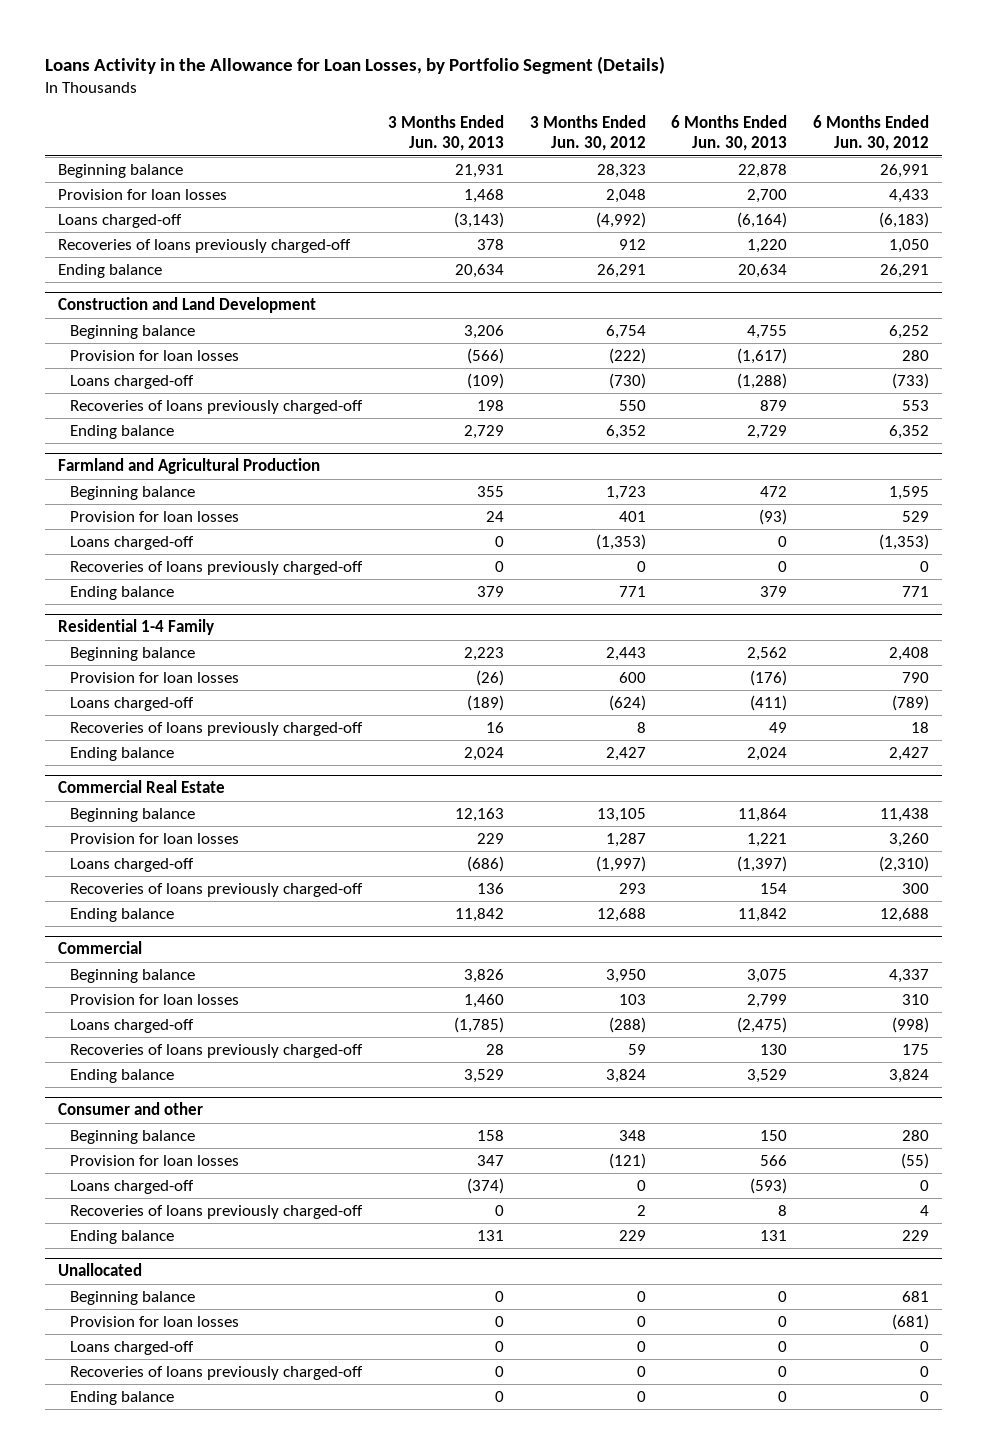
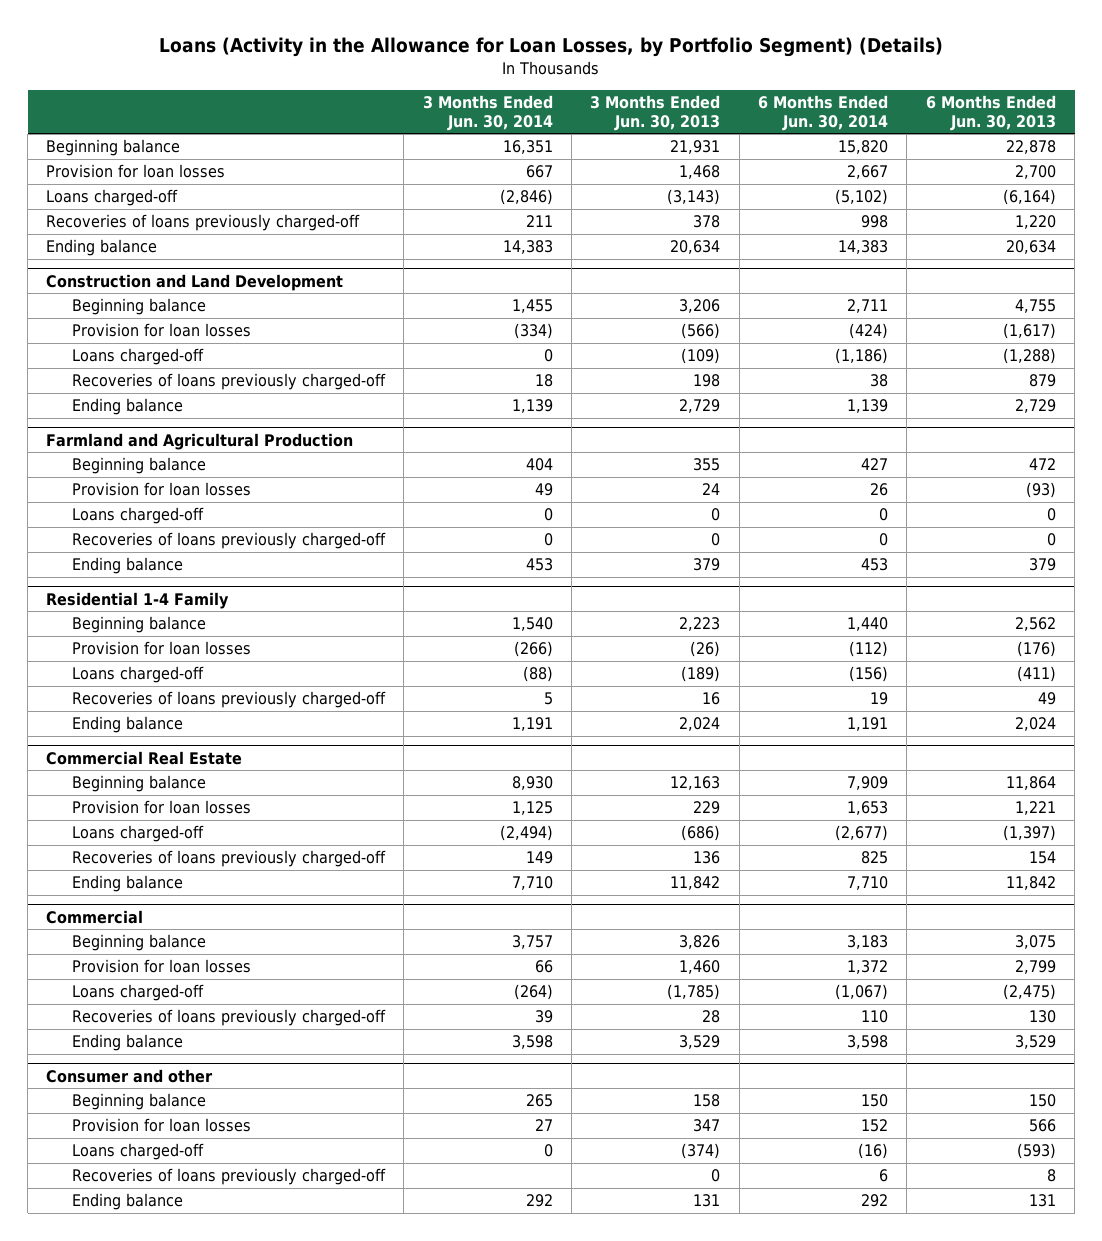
[44,55,665,74] Loans Activity in the Allowance for Loan Losses, by Portfolio Segment (Details) -> [159,37,944,58] Loans (Activity in the Allowance for Loan Losses, by Portfolio Segment) (Details)
[529,114,646,152] 3 Months Ended Jun. 30, 2012 -> none
[813,114,930,152] 6 Months Ended Jun. 30, 2012 -> none
none -> [422,94,553,131] 3 Months Ended Jun. 30, 2014
none -> [758,94,889,131] 6 Months Ended Jun. 30, 2014
[57,1263,142,1277] Unallocated -> none
[70,1291,196,1306] Beginning balance -> none
[70,1316,240,1328] Provision for loan losses -> none
[70,1341,195,1356] Loans charged-off -> none
[70,1366,364,1381] Recoveries of loans previously charged-off -> none
[70,1391,175,1406] Ending balance -> none

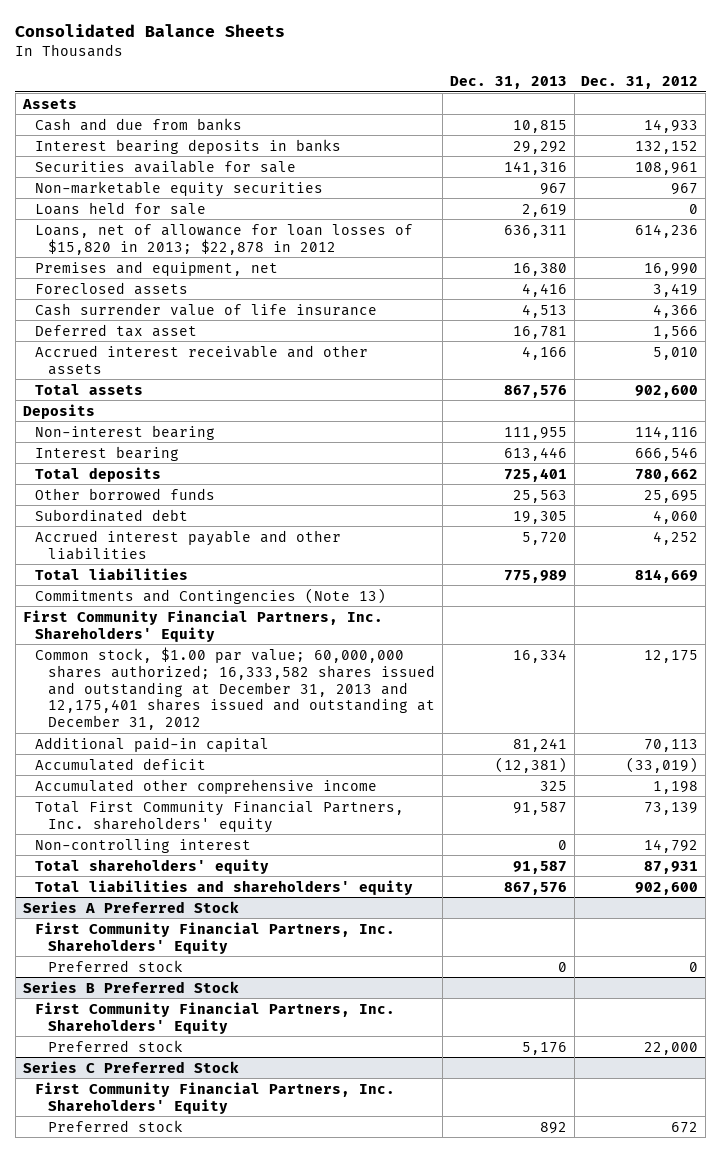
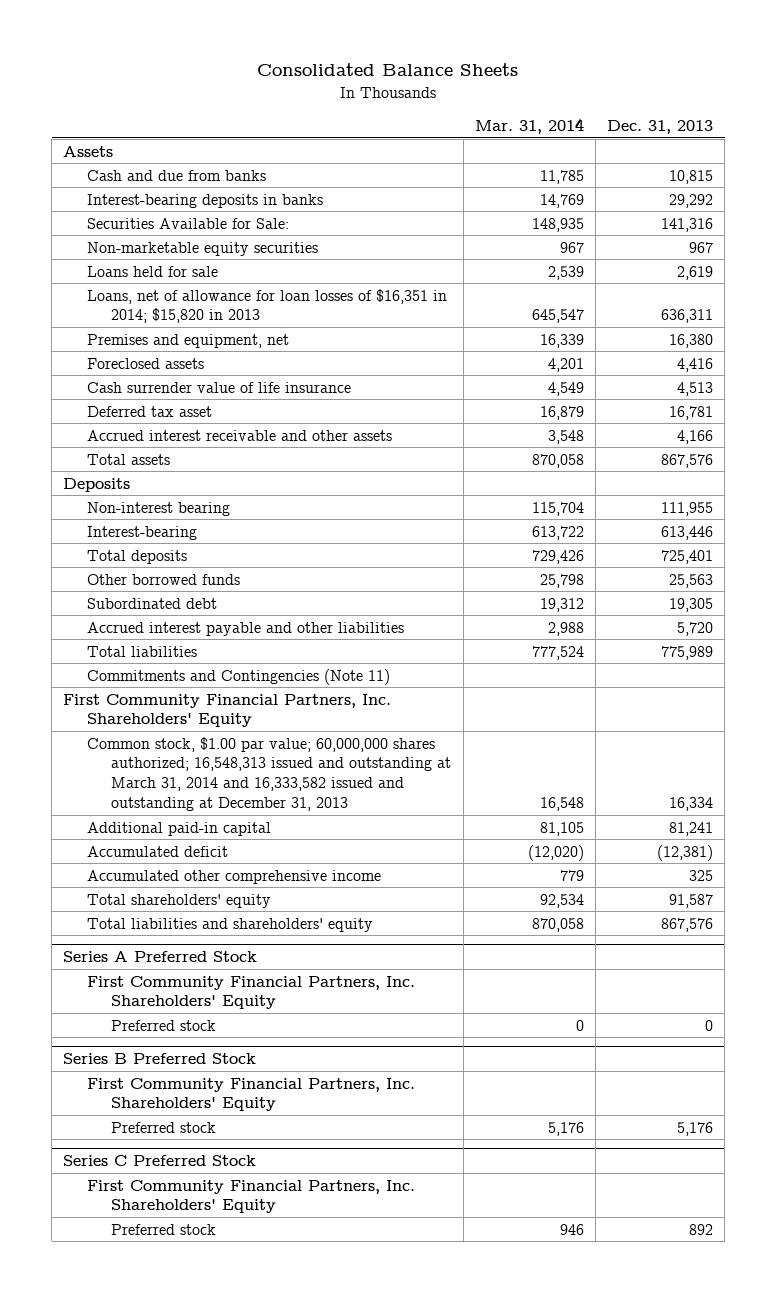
[581,76,699,90] Dec. 31, 2012 -> none
none -> [474,118,584,135] Mar. 31, 2014
[35,138,342,154] Interest bearing deposits in banks -> [87,193,324,208] Interest-bearing deposits in banks
[35,159,297,173] Securities available for sale -> [87,217,290,229] Securities Available for Sale:
[35,223,414,255] Loans, net of allowance for loan losses of $15,820 in 2013; $22,878 in 2012 -> [87,288,448,324] Loans, net of allowance for loan losses of $16,351 in 2014; $15,820 in 2013
[35,445,180,461] Interest bearing -> [87,525,198,540] Interest-bearing
[35,587,387,604] Commitments and Contingencies (Note 13) -> [87,668,391,685] Commitments and Contingencies (Note 11)
[35,646,436,731] Common stock, $1.00 par value; 60,000,000 shares authorized; 16,333,582 shares issued and outstanding at December 31, 2013 and 12,175,401 shares issued and outstanding at December 31, 2012 -> [87,736,452,811] Common stock, $1.00 par value; 60,000,000 shares authorized; 16,548,313 issued and outstanding at March 31, 2014 and 16,333,582 issued and outstanding at December 31, 2013
[35,800,405,833] Total First Community Financial Partners, Inc. shareholders' equity -> none
[35,838,252,853] Non-controlling interest -> none

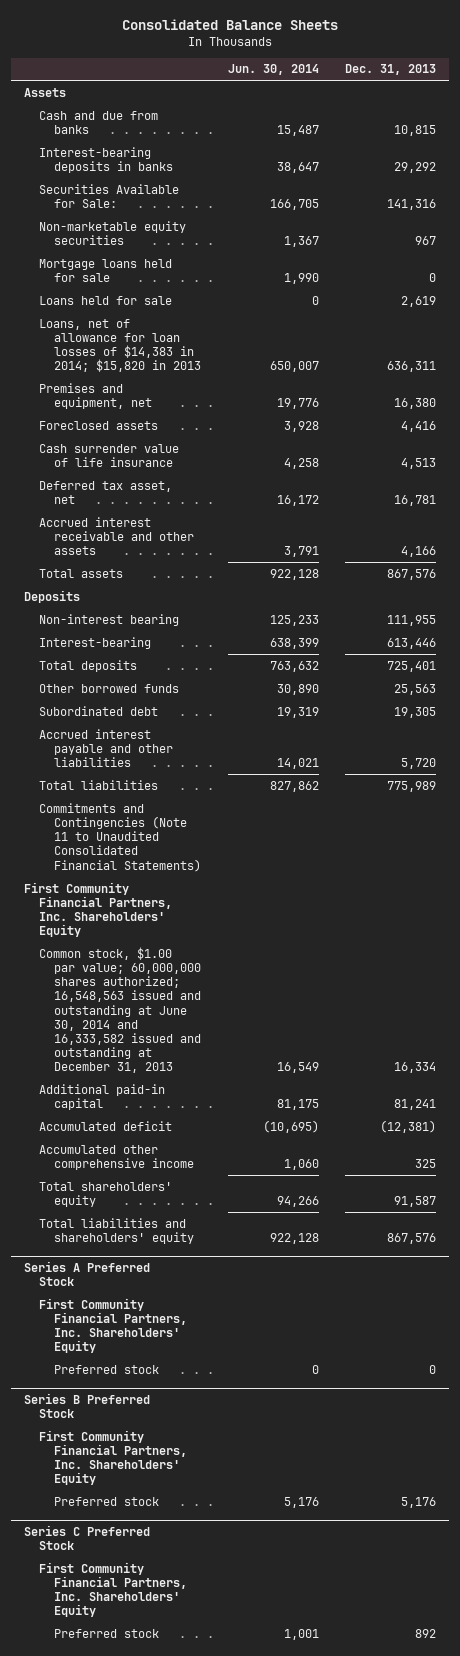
[474,118,584,135] Mar. 31, 2014 -> none
none -> [227,64,319,76] Jun. 30, 2014
none -> [39,258,173,283] Mortgage loans held for sale
[87,288,448,324] Loans, net of allowance for loan losses of $16,351 in 2014; $15,820 in 2013 -> [39,318,202,373] Loans, net of allowance for loan losses of $14,383 in 2014; $15,820 in 2013
[87,405,213,417] Deferred tax asset -> [39,480,173,505] Deferred tax asset, net
[87,668,391,685] Commitments and Contingencies (Note 11) -> [39,802,202,872] Commitments and Contingencies (Note 11 to Unaudited Consolidated Financial Statements)
[87,736,452,811] Common stock, $1.00 par value; 60,000,000 shares authorized; 16,548,313 issued and outstanding at March 31, 2014 and 16,333,582 issued and outstanding at December 31, 2013 -> [39,946,202,1074] Common stock, $1.00 par value; 60,000,000 shares authorized; 16,548,563 issued and outstanding at June 30, 2014 and 16,333,582 issued and outstanding at December 31, 2013

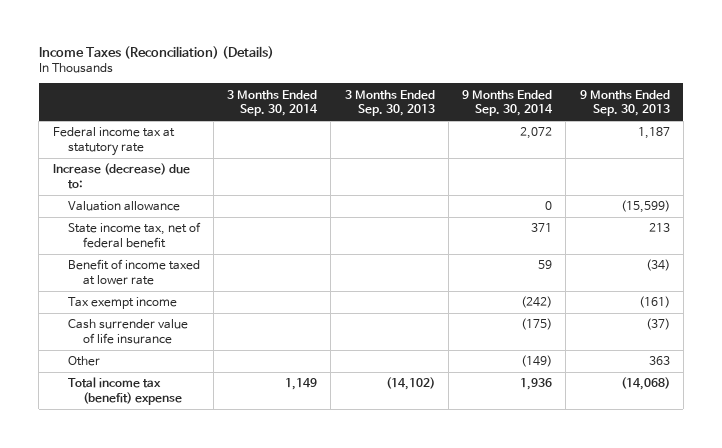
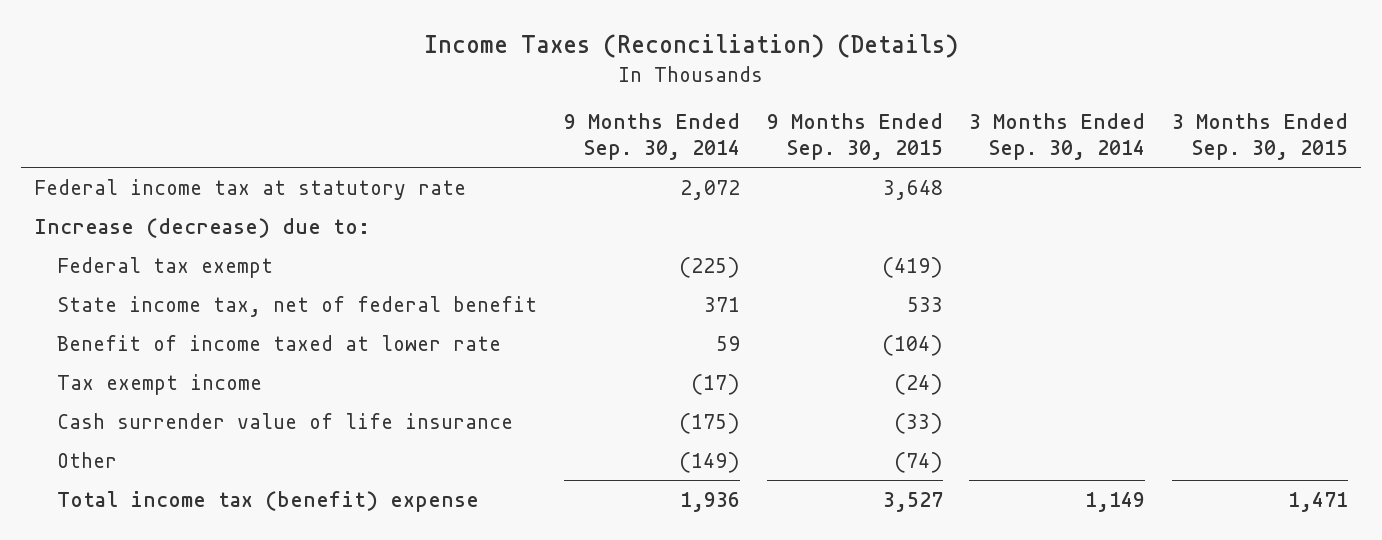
[344,89,435,117] 3 Months Ended Sep. 30, 2013 -> none
[579,89,670,117] 9 Months Ended Sep. 30, 2013 -> none
none -> [766,113,943,161] 9 Months Ended Sep. 30, 2015
none -> [1171,113,1348,161] 3 Months Ended Sep. 30, 2015
[67,201,180,212] Valuation allowance -> none
none -> [57,256,274,278] Federal tax exempt
[521,296,553,309] (242) -> [690,373,740,395] (17)

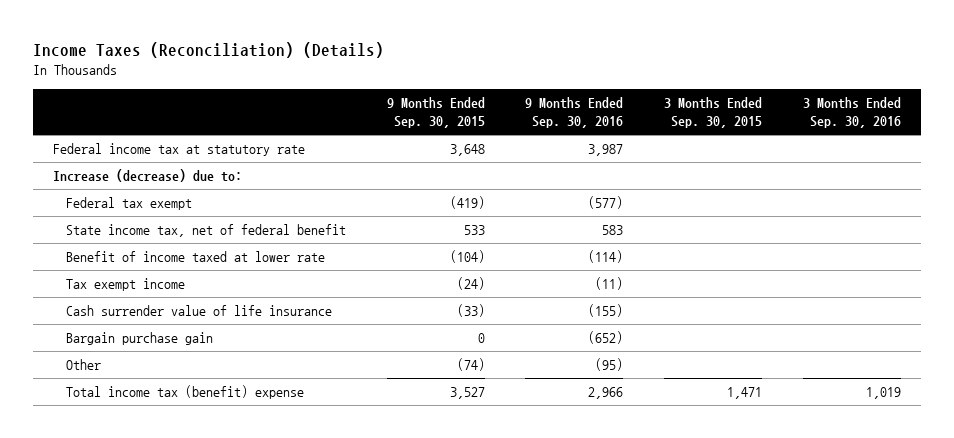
[563,113,740,161] 9 Months Ended Sep. 30, 2014 -> none
[969,113,1146,161] 3 Months Ended Sep. 30, 2014 -> none
none -> [525,96,624,129] 9 Months Ended Sep. 30, 2016
none -> [802,96,901,129] 3 Months Ended Sep. 30, 2016
none -> [66,332,214,346] Bargain purchase gain

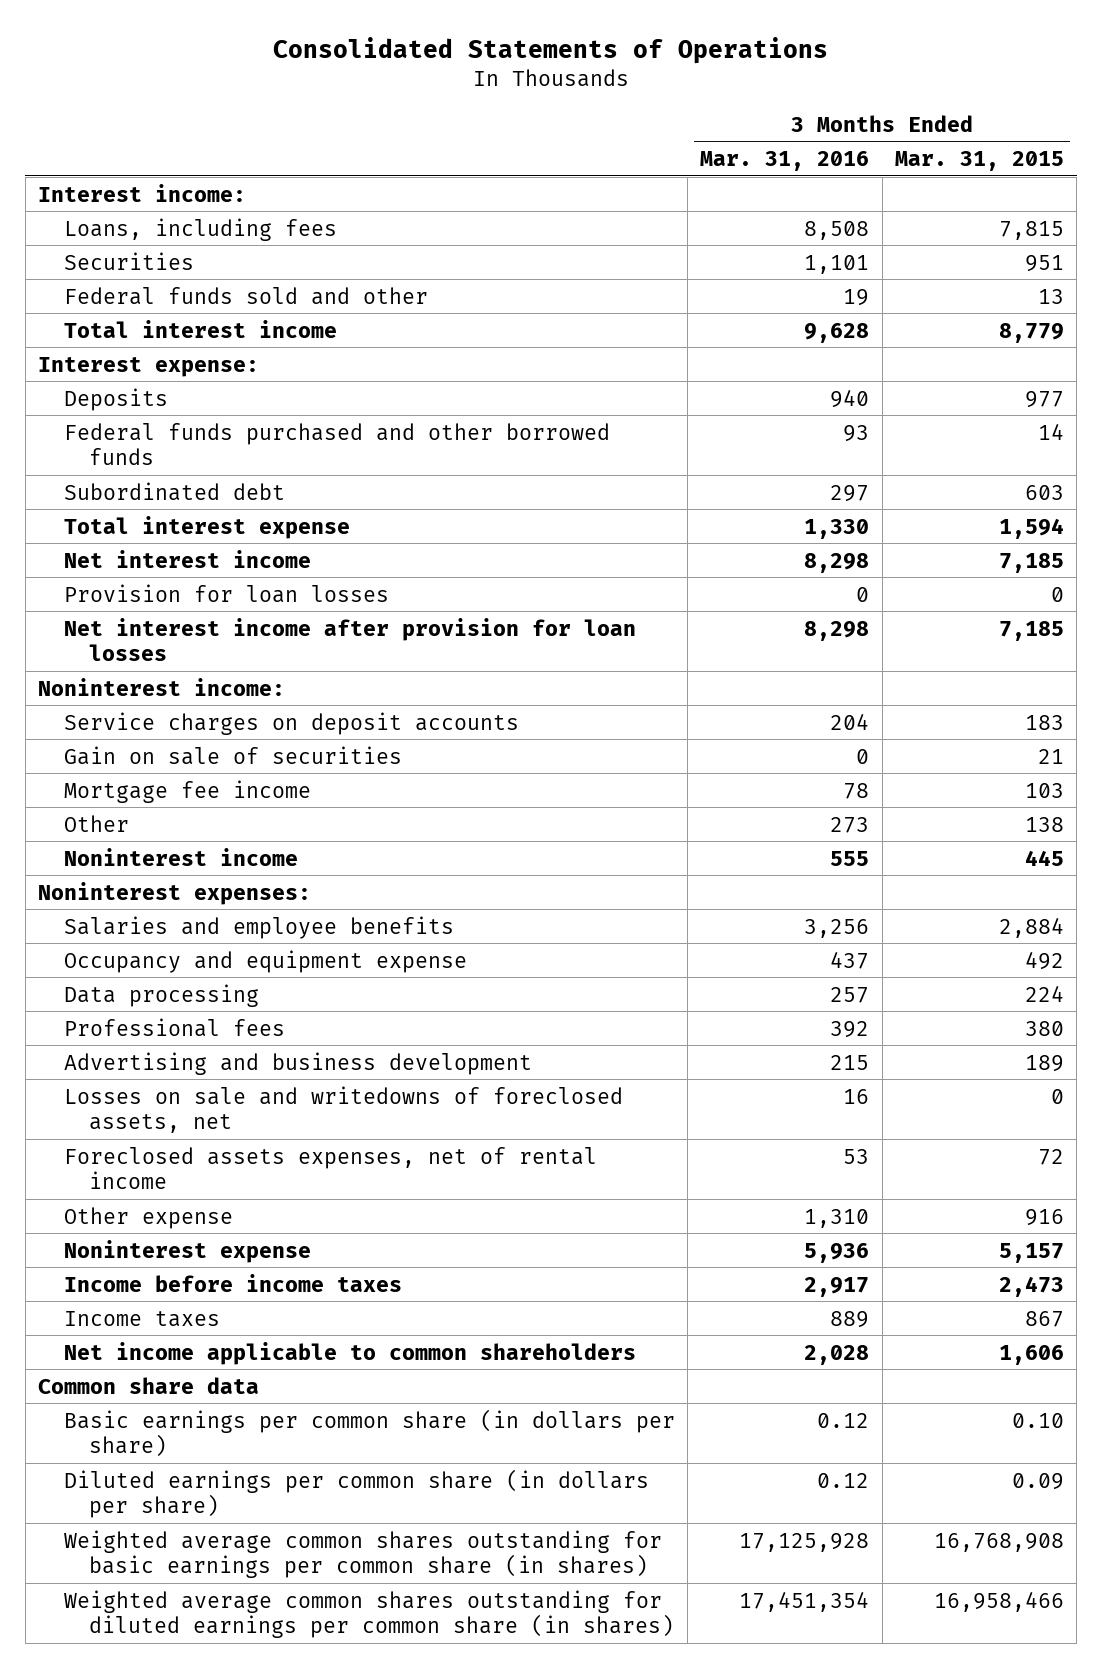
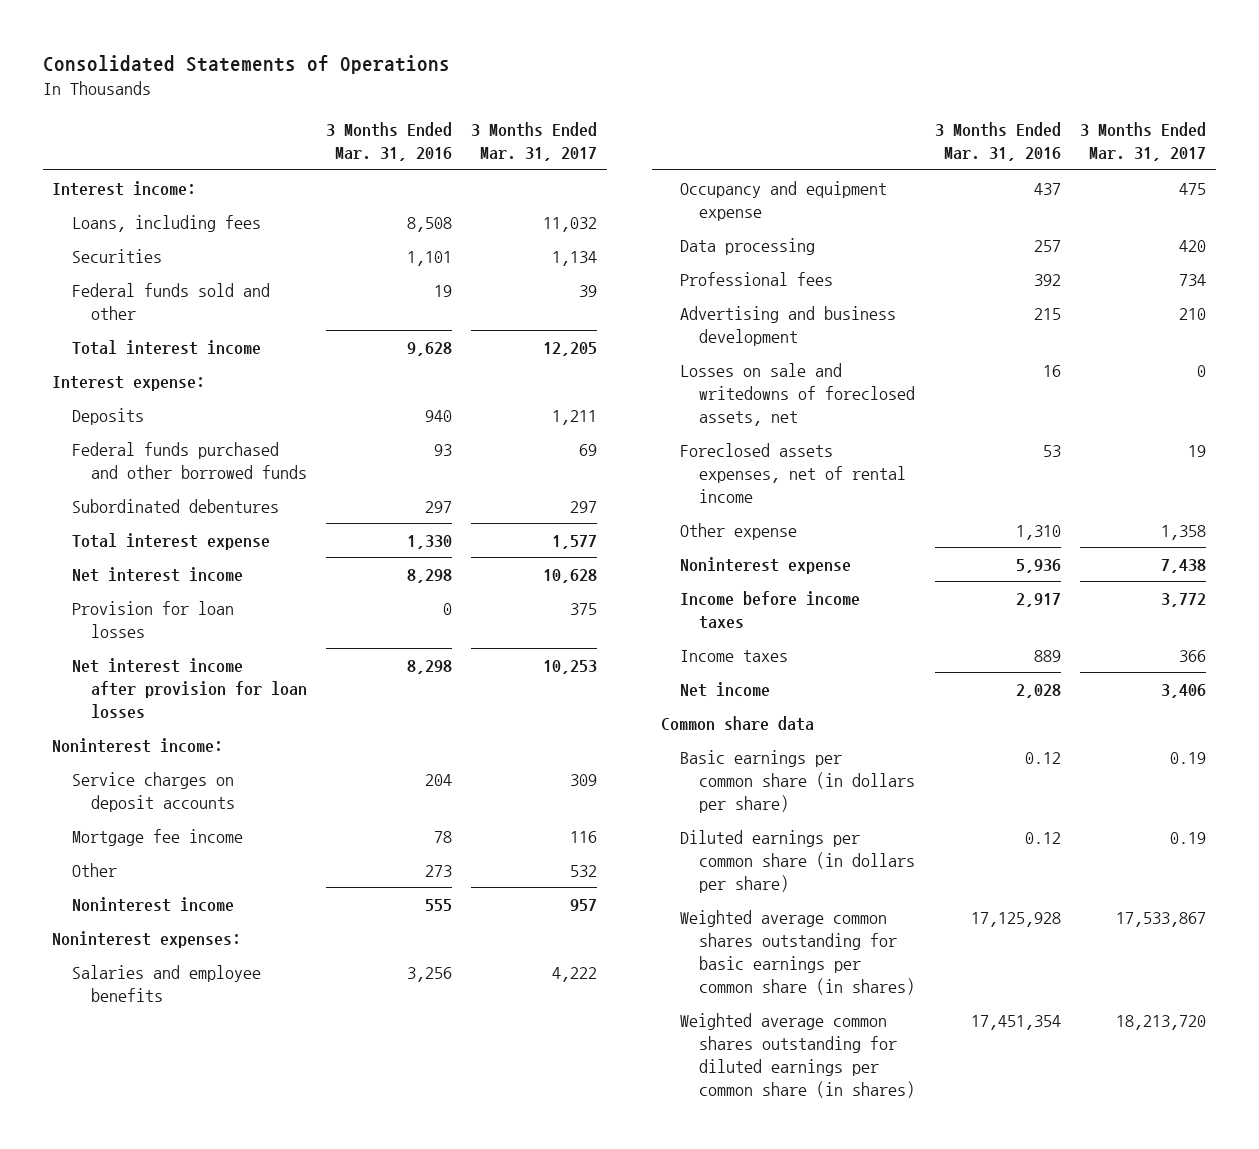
[895,151,1065,172] Mar. 31, 2015 -> none
none -> [471,122,598,162] 3 Months Ended Mar. 31, 2017
[63,481,285,501] Subordinated debt -> [71,498,279,513] Subordinated debentures
[63,745,402,765] Gain on sale of securities -> none
[63,1341,636,1365] Net income applicable to common shareholders -> [680,681,771,697] Net income

